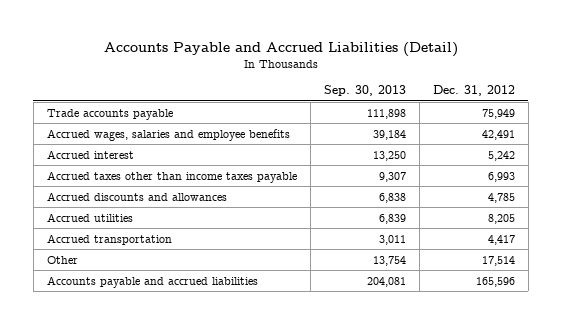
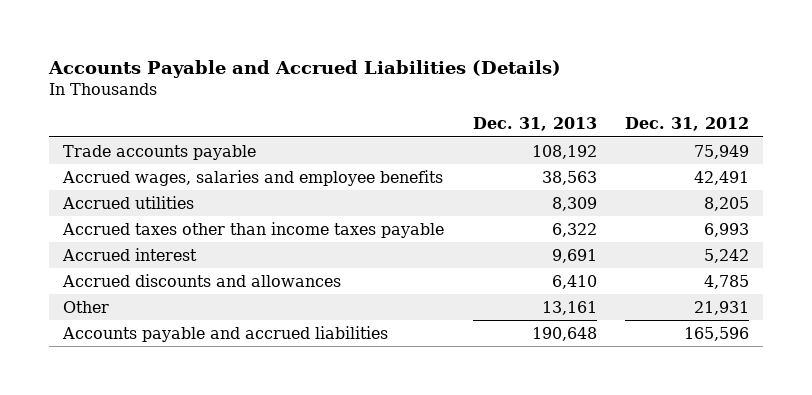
[103,41,458,57] Accounts Payable and Accrued Liabilities (Detail) -> [48,59,562,78] Accounts Payable and Accrued Liabilities (Details)
[323,85,406,97] Sep. 30, 2013 -> none
none -> [472,117,597,132] Dec. 31, 2013
[46,212,133,222] Accrued utilities -> [62,195,195,209] Accrued utilities
[46,149,134,159] Accrued interest -> [62,247,198,261] Accrued interest
[46,233,172,245] Accrued transportation -> none
[481,255,515,266] 17,514 -> [693,300,749,315] 21,931

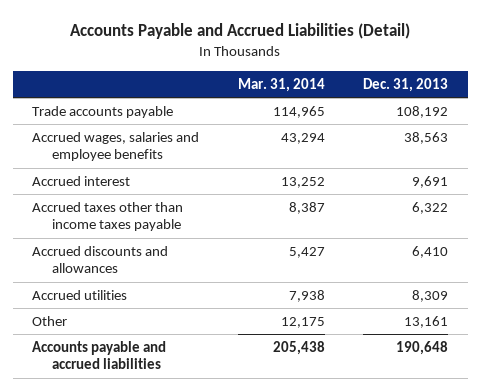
[48,59,562,78] Accounts Payable and Accrued Liabilities (Details) -> [70,22,411,39] Accounts Payable and Accrued Liabilities (Detail)
[624,117,749,132] Dec. 31, 2012 -> none
none -> [237,77,325,92] Mar. 31, 2014
[62,221,445,238] Accrued taxes other than income taxes payable -> [32,202,184,232] Accrued taxes other than income taxes payable
[62,195,195,209] Accrued utilities -> [32,290,128,301] Accrued utilities

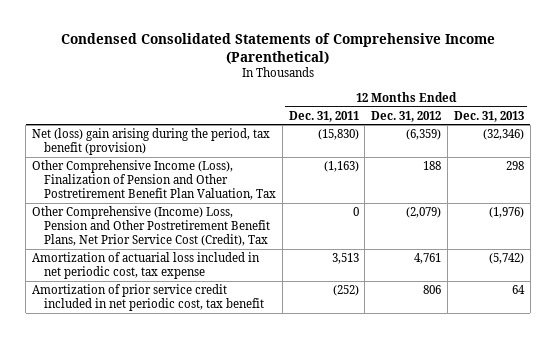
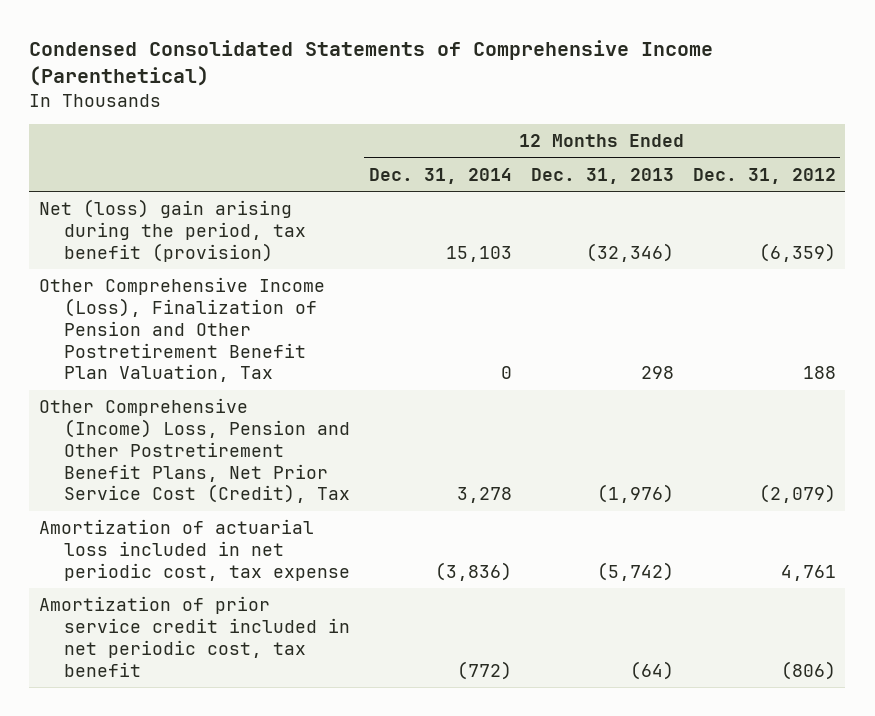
[288,110,359,122] Dec. 31, 2011 -> none
none -> [369,167,513,184] Dec. 31, 2014
[423,285,442,295] 806 -> [780,660,836,680] (806)
[511,285,525,295] 64 -> [629,660,674,680] (64)

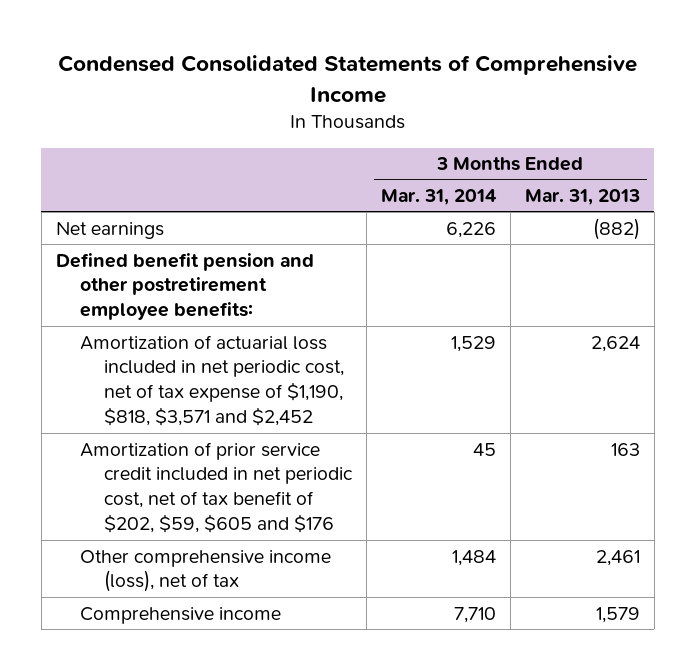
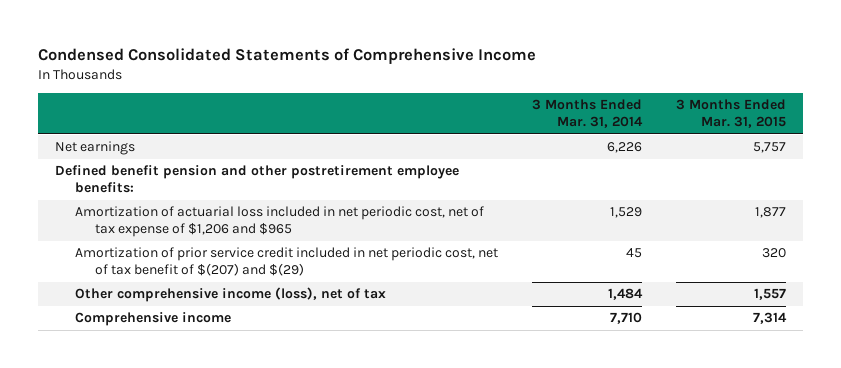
[524,188,640,205] Mar. 31, 2013 -> none
none -> [676,99,787,129] 3 Months Ended Mar. 31, 2015
[79,334,344,427] Amortization of actuarial loss included in net periodic cost, net of tax expense of $1,190, $818, $3,571 and $2,452 -> [75,206,485,238] Amortization of actuarial loss included in net periodic cost, net of tax expense of $1,206 and $965
[79,441,353,534] Amortization of prior service credit included in net periodic cost, net of tax benefit of $202, $59, $605 and $176 -> [75,247,499,277] Amortization of prior service credit included in net periodic cost, net of tax benefit of $(207) and $(29)

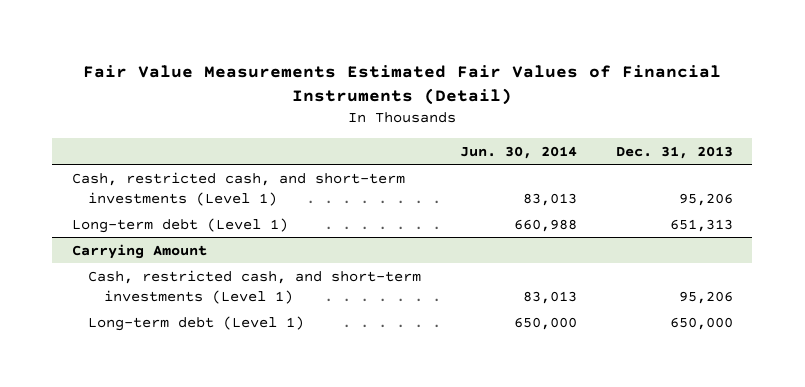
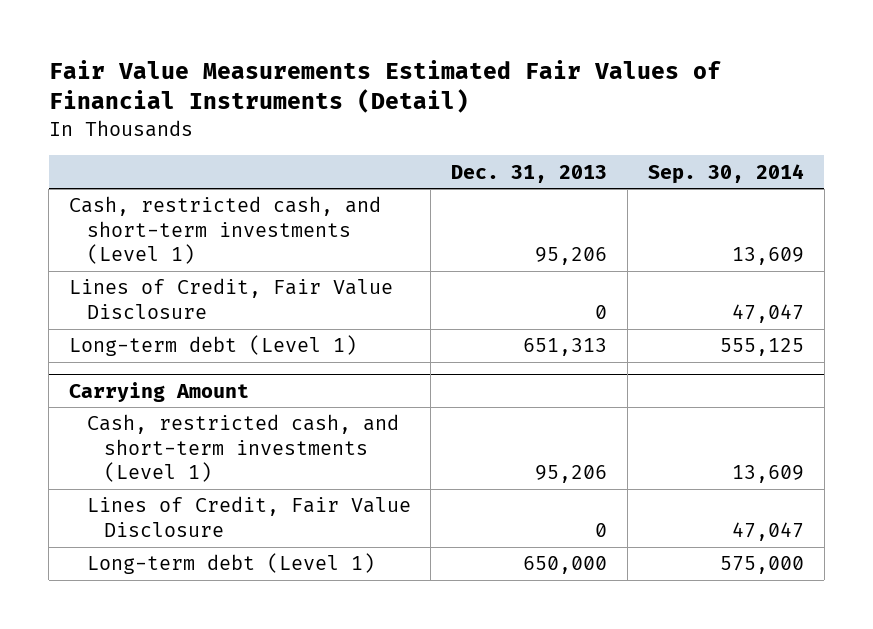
[459,145,577,159] Jun. 30, 2014 -> none
none -> [647,163,804,184] Sep. 30, 2014
none -> [68,278,393,319] Lines of Credit, Fair Value Disclosure
none -> [86,496,411,537] Lines of Credit, Fair Value Disclosure

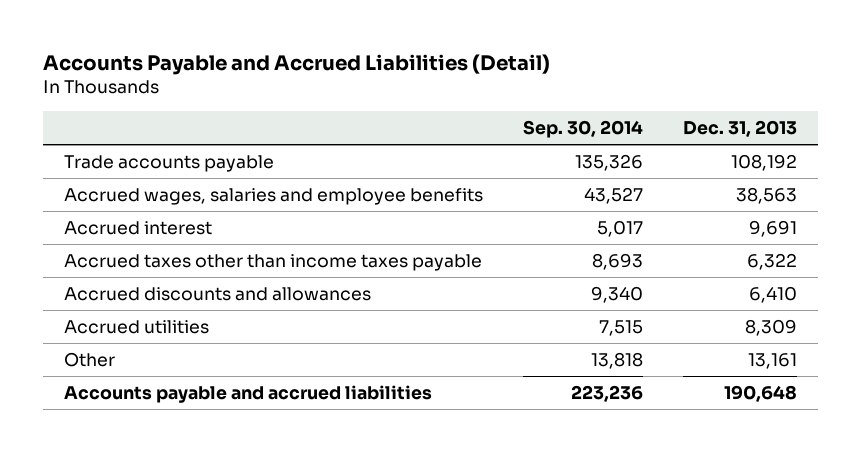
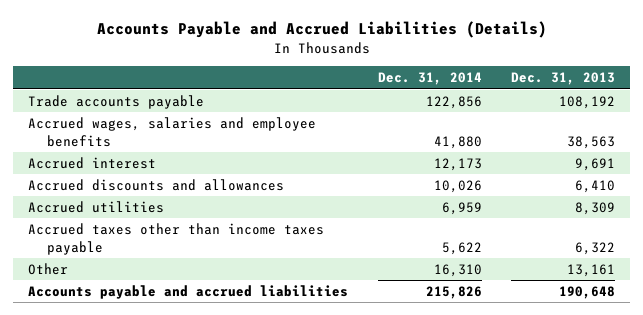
[43,54,551,76] Accounts Payable and Accrued Liabilities (Detail) -> [96,21,547,39] Accounts Payable and Accrued Liabilities (Details)
[522,119,643,138] Sep. 30, 2014 -> none
none -> [377,72,482,86] Dec. 31, 2014
[63,253,482,271] Accrued taxes other than income taxes payable -> [27,223,324,255] Accrued taxes other than income taxes payable

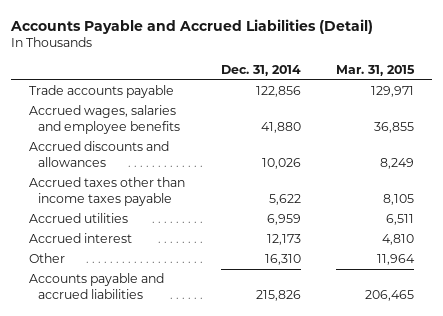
[96,21,547,39] Accounts Payable and Accrued Liabilities (Details) -> [10,18,374,34] Accounts Payable and Accrued Liabilities (Detail)
[511,72,616,86] Dec. 31, 2013 -> none
none -> [336,64,416,76] Mar. 31, 2015
[27,201,164,214] Accrued utilities -> [29,213,129,224] Accrued utilities
[27,157,156,170] Accrued interest -> [29,233,133,244] Accrued interest

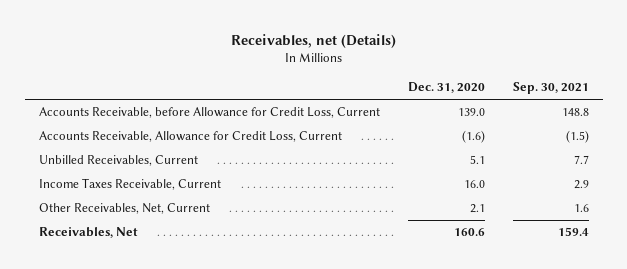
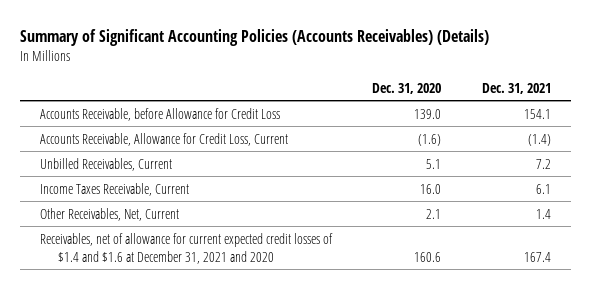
[230,33,396,48] Receivables, net (Details) -> [20,29,490,47] Summary of Significant Accounting Policies (Accounts Receivables) (Details)
[512,82,589,95] Sep. 30, 2021 -> none
none -> [481,82,551,94] Dec. 31, 2021
[38,107,380,119] Accounts Receivable, before Allowance for Credit Loss, Current -> [40,107,281,121] Accounts Receivable, before Allowance for Credit Loss
[38,227,138,239] Receivables, Net -> [40,232,334,264] Receivables, net of allowance for current expected credit losses of $1.4 and $1.6 at December 31, 2021 and 2020

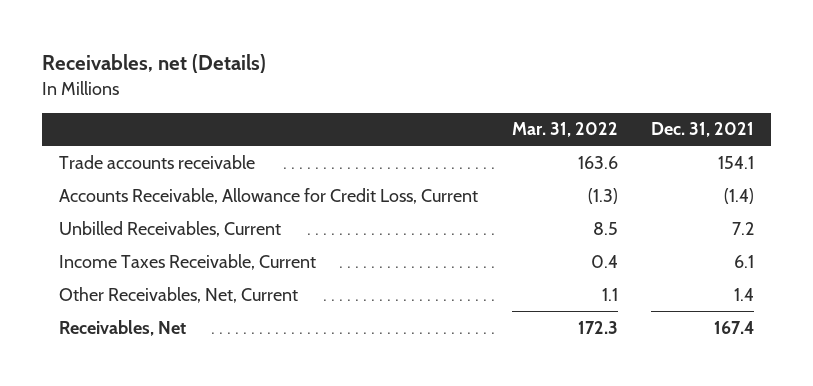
[20,29,490,47] Summary of Significant Accounting Policies (Accounts Receivables) (Details) -> [42,54,267,74] Receivables, net (Details)
[372,82,442,94] Dec. 31, 2020 -> none
none -> [511,122,618,138] Mar. 31, 2022
[40,107,281,121] Accounts Receivable, before Allowance for Credit Loss -> [59,154,256,169] Trade accounts receivable
[40,232,334,264] Receivables, net of allowance for current expected credit losses of $1.4 and $1.6 at December 31, 2021 and 2020 -> [59,319,187,336] Receivables, Net

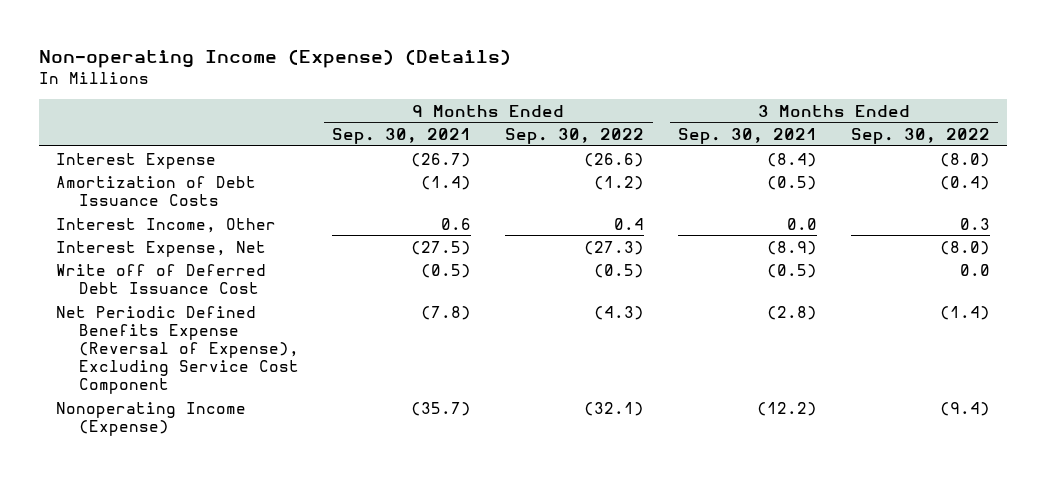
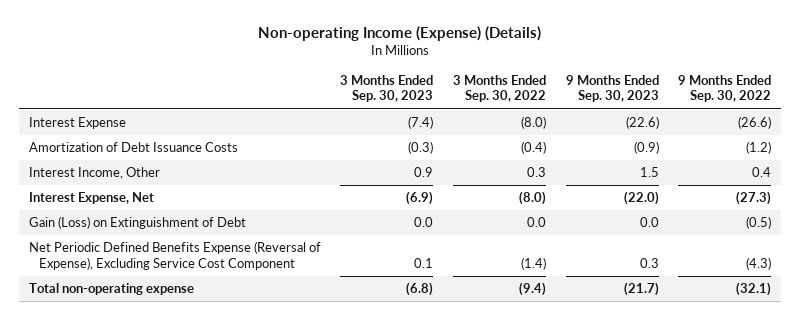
[332,127,472,144] Sep. 30, 2021 -> none
[678,127,818,144] Sep. 30, 2021 -> none
none -> [340,74,434,103] 3 Months Ended Sep. 30, 2023
none -> [565,74,659,103] 9 Months Ended Sep. 30, 2023
[55,263,266,294] Write off of Deferred Debt Issuance Cost -> none
none -> [28,216,246,230] Gain (Loss) on Extinguishment of Debt
[55,401,246,436] Nonoperating Income (Expense) -> [28,283,194,296] Total non-operating expense

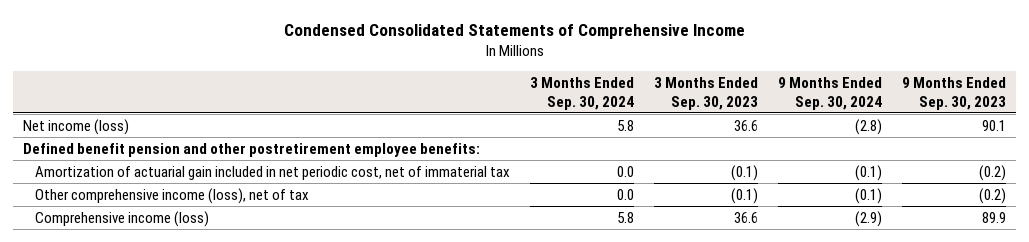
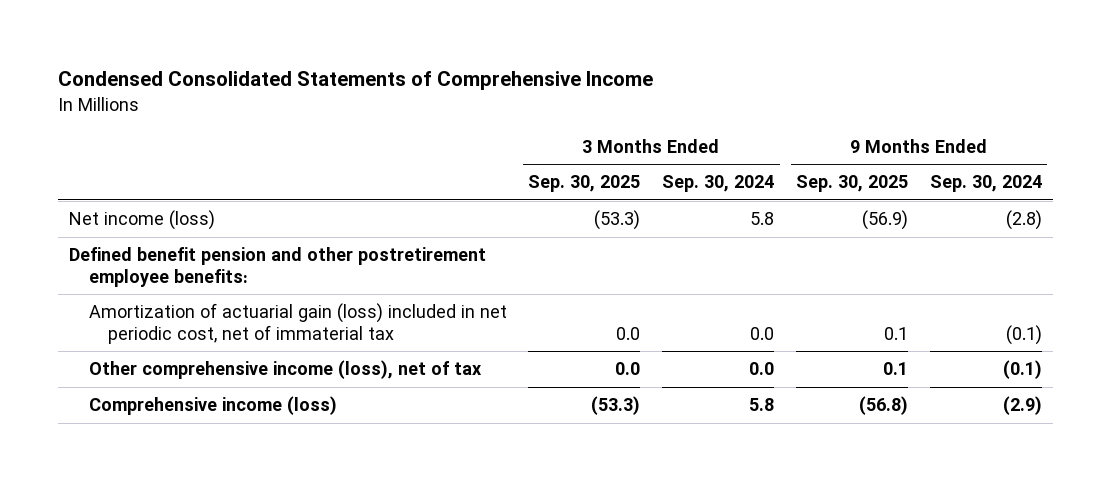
[653,77,758,110] 3 Months Ended Sep. 30, 2023 -> none
[902,77,1007,110] 9 Months Ended Sep. 30, 2023 -> none
none -> [528,175,641,193] Sep. 30, 2025
none -> [795,175,908,193] Sep. 30, 2025
[34,165,510,180] Amortization of actuarial gain included in net periodic cost, net of immaterial tax -> [88,303,507,344] Amortization of actuarial gain (loss) included in net periodic cost, net of immaterial tax

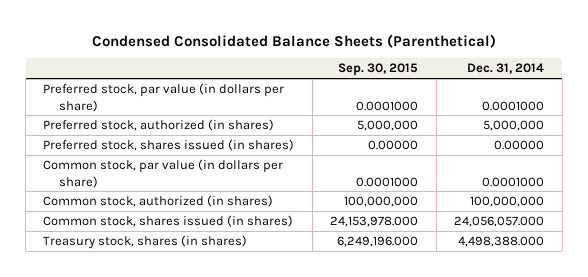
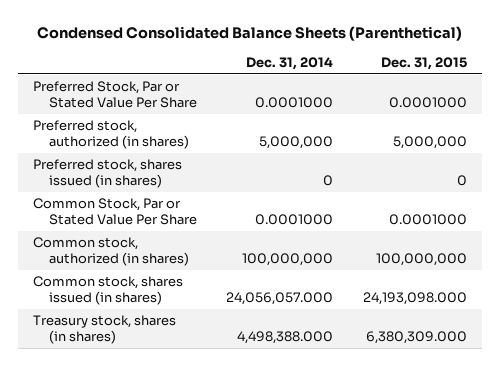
[338,63,419,77] Sep. 30, 2015 -> none
none -> [380,56,467,70] Dec. 31, 2015
[43,83,285,112] Preferred stock, par value (in dollars per share) -> [32,81,197,109] Preferred Stock, Par or Stated Value Per Share
[494,140,545,151] 0.00000 -> [323,175,334,187] 0
[43,159,284,188] Common stock, par value (in dollars per share) -> [32,198,197,226] Common Stock, Par or Stated Value Per Share

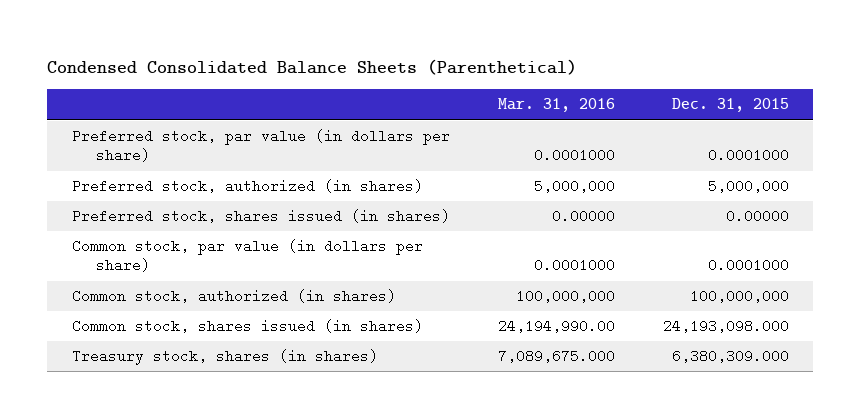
[246,56,334,70] Dec. 31, 2014 -> none
none -> [497,98,615,113] Mar. 31, 2016
[32,81,197,109] Preferred Stock, Par or Stated Value Per Share -> [71,129,450,163] Preferred stock, par value (in dollars per share)
[456,175,467,187] 0 -> [725,209,789,224] 0.00000
[32,198,197,226] Common Stock, Par or Stated Value Per Share -> [71,239,423,273] Common stock, par value (in dollars per share)

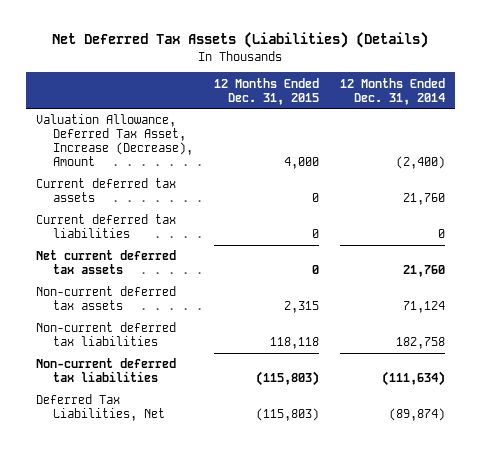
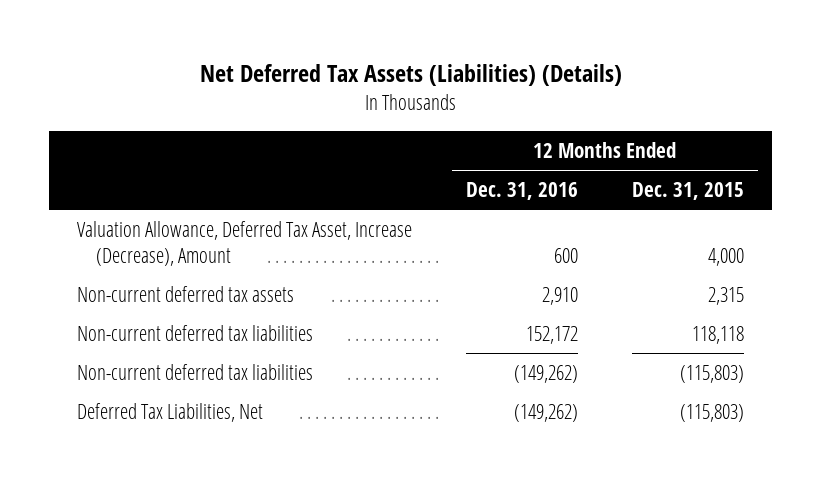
[339,77,445,105] 12 Months Ended Dec. 31, 2014 -> none
none -> [465,181,578,200] Dec. 31, 2016
[36,178,177,203] Current deferred tax assets -> none
[36,214,177,239] Current deferred tax liabilities -> none
[36,250,177,275] Net current deferred tax assets -> none

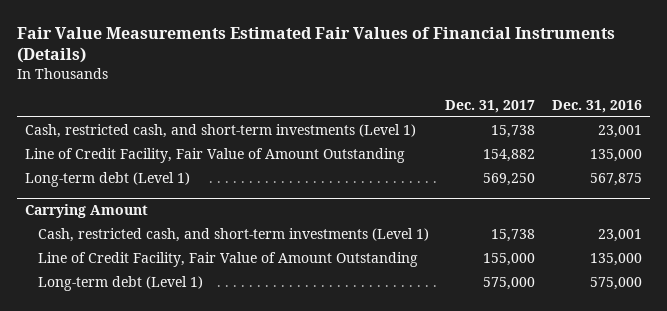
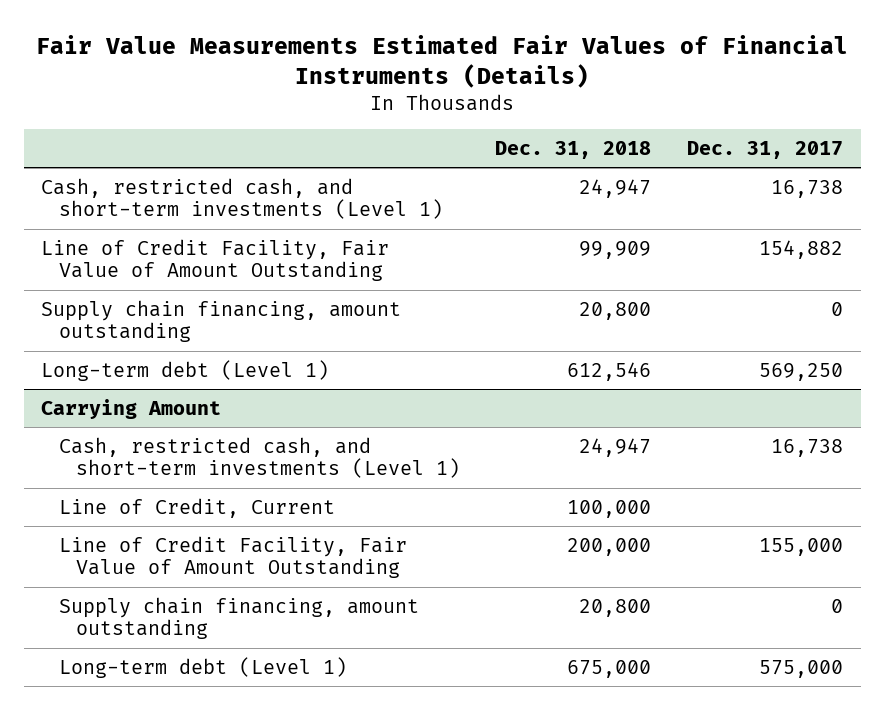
[551,99,642,113] Dec. 31, 2016 -> none
none -> [495,141,652,160] Dec. 31, 2018
[491,125,536,139] 15,738 -> [770,179,843,198] 16,738
none -> [41,299,402,343] Supply chain financing, amount outstanding
[491,229,536,243] 15,738 -> [770,438,843,457] 16,738
none -> [58,497,335,518] Line of Credit, Current
none -> [58,596,419,640] Supply chain financing, amount outstanding

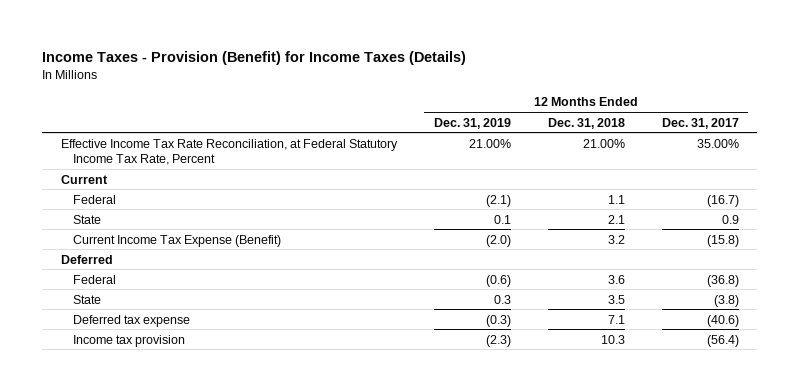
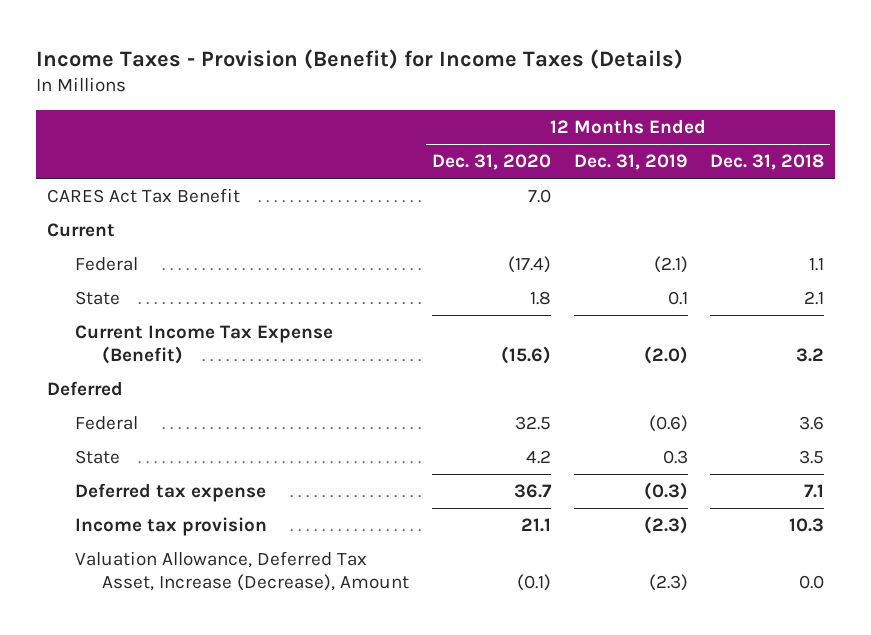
[661,117,739,129] Dec. 31, 2017 -> none
none -> [431,154,551,171] Dec. 31, 2020
[60,138,398,166] Effective Income Tax Rate Reconciliation, at Federal Statutory Income Tax Rate, Percent -> none
none -> [47,187,241,203] CARES Act Tax Benefit
none -> [74,550,410,591] Valuation Allowance, Deferred Tax Asset, Increase (Decrease), Amount

